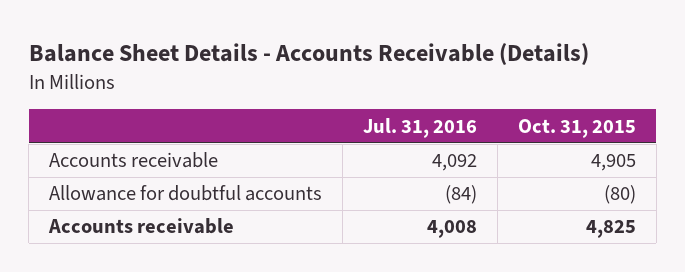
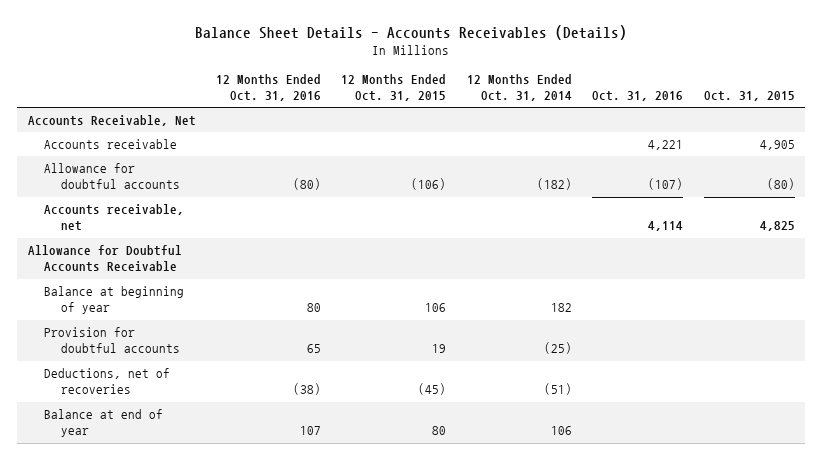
[28,42,589,65] Balance Sheet Details - Accounts Receivable (Details) -> [195,24,628,40] Balance Sheet Details - Accounts Receivables (Details)
[363,117,478,138] Jul. 31, 2016 -> none
none -> [216,73,322,101] 12 Months Ended Oct. 31, 2016
none -> [341,73,447,101] 12 Months Ended Oct. 31, 2015
none -> [466,73,572,101] 12 Months Ended Oct. 31, 2014
none -> [592,90,684,101] Oct. 31, 2016
none -> [27,115,196,127] Accounts Receivable, Net
[48,218,235,235] Accounts receivable -> [44,204,185,232] Accounts receivable, net
none -> [27,245,182,273] Allowance for Doubtful Accounts Receivable
none -> [44,286,185,315] Balance at beginning of year
none -> [44,327,180,354] Provision for doubtful accounts
none -> [44,368,171,395] Deductions, net of recoveries
none -> [44,409,164,438] Balance at end of year

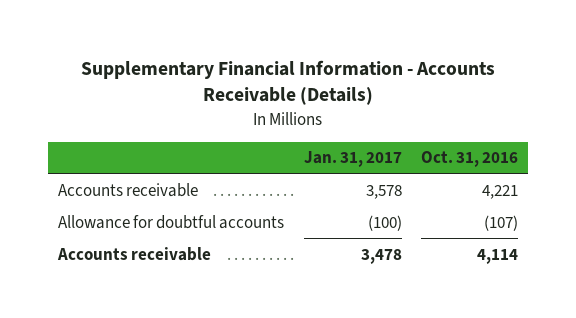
[195,24,628,40] Balance Sheet Details - Accounts Receivables (Details) -> [81,59,496,106] Supplementary Financial Information - Accounts Receivable (Details)
[216,73,322,101] 12 Months Ended Oct. 31, 2016 -> none
[341,73,447,101] 12 Months Ended Oct. 31, 2015 -> none
[466,73,572,101] 12 Months Ended Oct. 31, 2014 -> none
[703,90,795,101] Oct. 31, 2015 -> none
none -> [303,151,402,168] Jan. 31, 2017
[27,115,196,127] Accounts Receivable, Net -> none
[27,245,182,273] Allowance for Doubtful Accounts Receivable -> none
[44,286,185,315] Balance at beginning of year -> none
[44,327,180,354] Provision for doubtful accounts -> none
[44,368,171,395] Deductions, net of recoveries -> none
[44,409,164,438] Balance at end of year -> none
[44,204,185,232] Accounts receivable, net -> [56,246,211,261] Accounts receivable

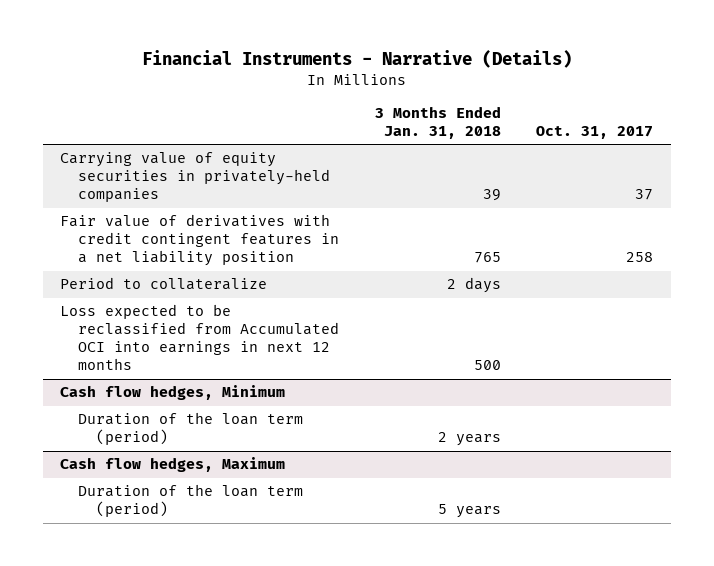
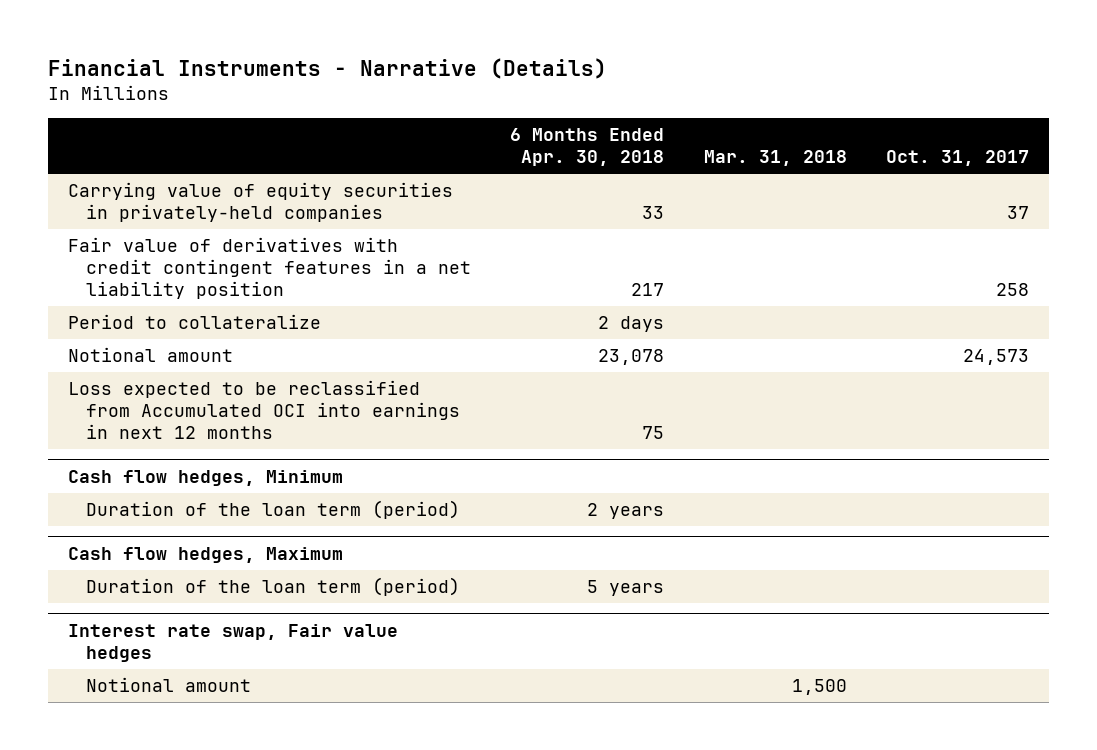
[374,106,501,140] 3 Months Ended Jan. 31, 2018 -> none
none -> [510,128,665,167] 6 Months Ended Apr. 30, 2018
none -> [703,150,847,167] Mar. 31, 2018
none -> [67,347,233,363] Notional amount
none -> [67,624,398,662] Interest rate swap, Fair value hedges
none -> [86,677,252,693] Notional amount

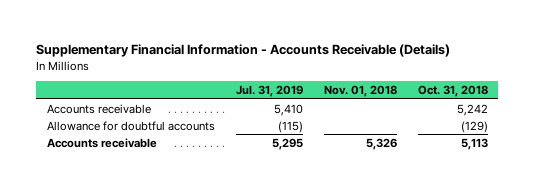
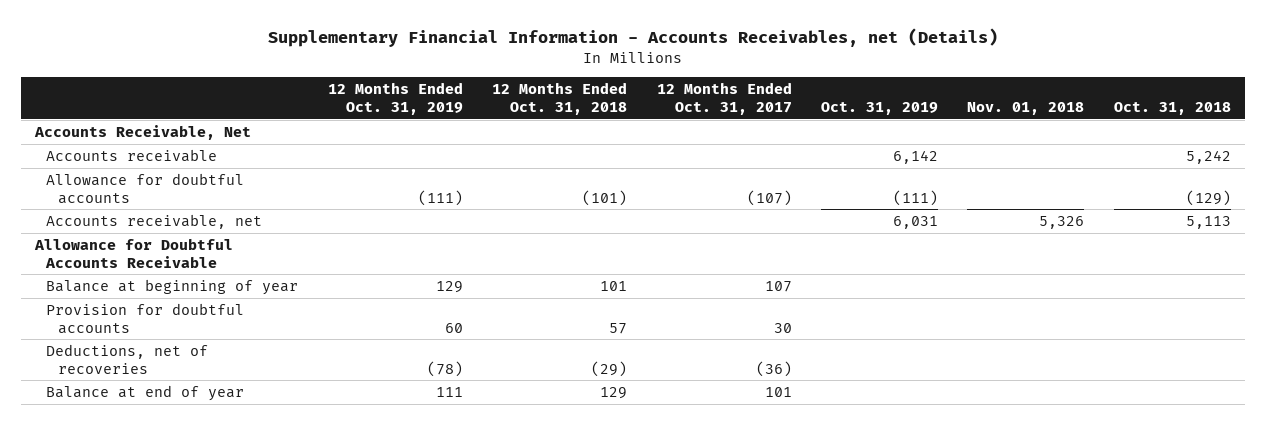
[36,44,451,58] Supplementary Financial Information - Accounts Receivable (Details) -> [267,28,998,48] Supplementary Financial Information - Accounts Receivables, net (Details)
[235,85,303,98] Jul. 31, 2019 -> none
none -> [327,82,463,115] 12 Months Ended Oct. 31, 2019
none -> [492,82,628,115] 12 Months Ended Oct. 31, 2018
none -> [656,82,792,115] 12 Months Ended Oct. 31, 2017
none -> [820,101,938,115] Oct. 31, 2019
none -> [34,124,252,140] Accounts Receivable, Net
[46,137,157,148] Accounts receivable -> [46,213,263,229] Accounts receivable, net
none -> [34,237,234,268] Allowance for Doubtful Accounts Receivable
none -> [46,278,299,295] Balance at beginning of year
none -> [46,302,245,334] Provision for doubtful accounts
none -> [46,343,209,374] Deductions, net of recoveries
none -> [46,384,245,401] Balance at end of year

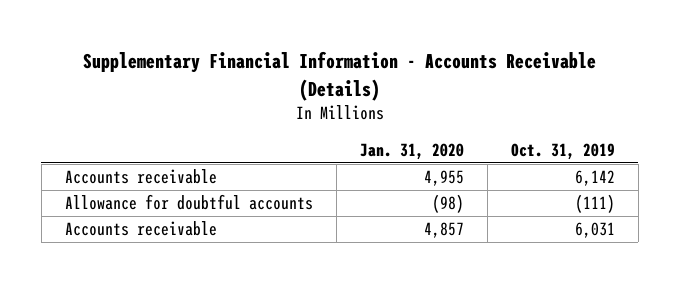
[267,28,998,48] Supplementary Financial Information - Accounts Receivables, net (Details) -> [82,51,596,101] Supplementary Financial Information - Accounts Receivable (Details)
[327,82,463,115] 12 Months Ended Oct. 31, 2019 -> none
[492,82,628,115] 12 Months Ended Oct. 31, 2018 -> none
[656,82,792,115] 12 Months Ended Oct. 31, 2017 -> none
[967,101,1085,115] Nov. 01, 2018 -> none
[1113,101,1231,115] Oct. 31, 2018 -> none
none -> [359,142,464,160] Jan. 31, 2020
[34,124,252,140] Accounts Receivable, Net -> none
[34,237,234,268] Allowance for Doubtful Accounts Receivable -> none
[46,278,299,295] Balance at beginning of year -> none
[46,302,245,334] Provision for doubtful accounts -> none
[46,343,209,374] Deductions, net of recoveries -> none
[46,384,245,401] Balance at end of year -> none
[46,213,263,229] Accounts receivable, net -> [64,221,217,237] Accounts receivable

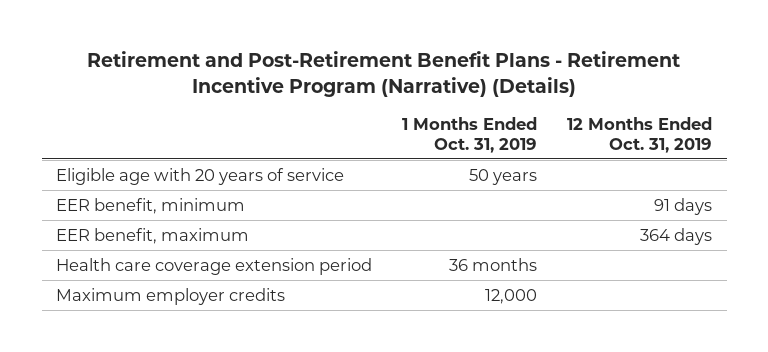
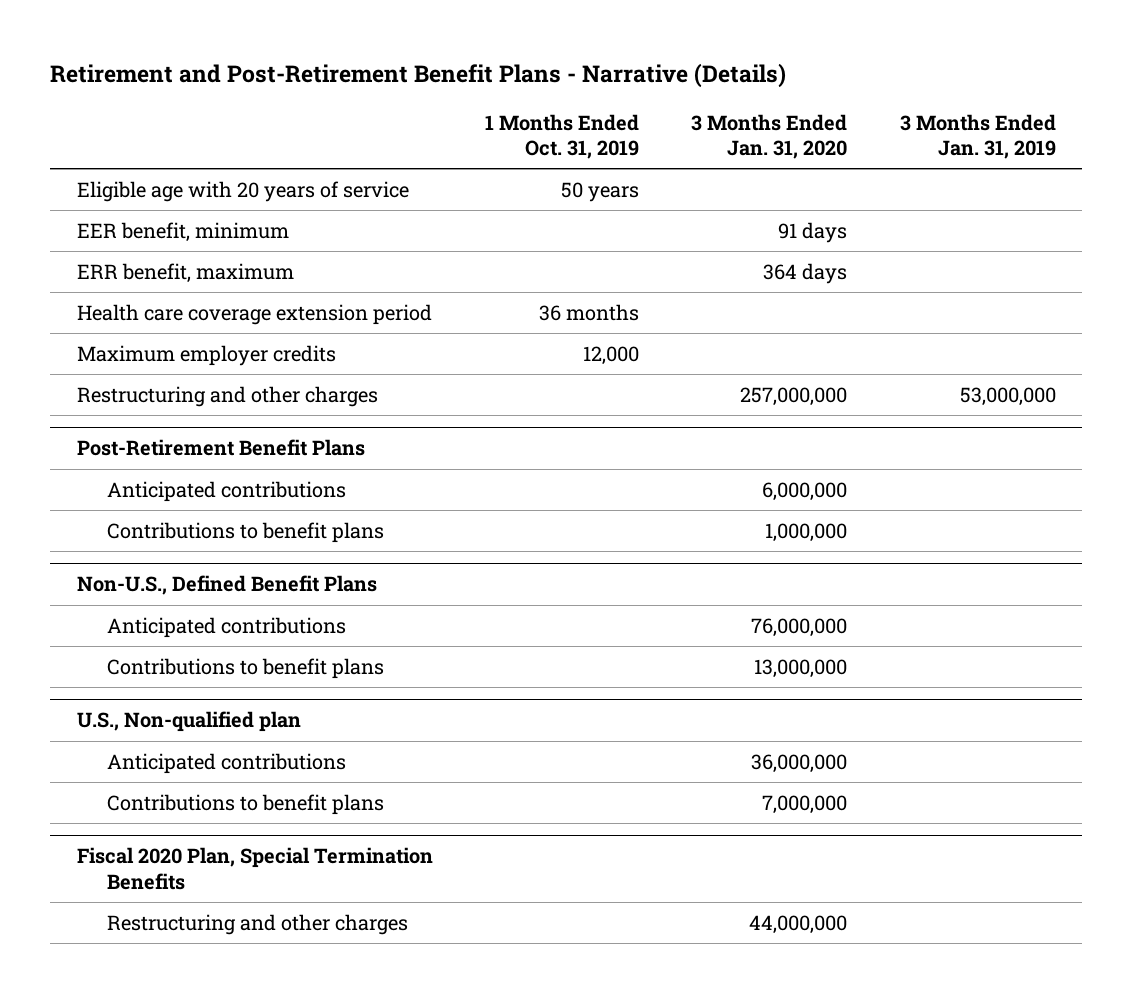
[87,51,681,98] Retirement and Post-Retirement Benefit Plans - Retirement Incentive Program (Narrative) (Details) -> [50,62,787,88] Retirement and Post-Retirement Benefit Plans - Narrative (Details)
[566,117,712,153] 12 Months Ended Oct. 31, 2019 -> none
none -> [691,113,848,159] 3 Months Ended Jan. 31, 2020
none -> [899,113,1056,159] 3 Months Ended Jan. 31, 2019
[56,227,250,244] EER benefit, maximum -> [76,262,294,283] ERR benefit, maximum
none -> [76,385,378,407] Restructuring and other charges
none -> [76,439,365,457] Post-Retirement Benefit Plans
none -> [106,480,346,502] Anticipated contributions
none -> [106,521,384,543] Contributions to benefit plans
none -> [76,575,377,596] Non-U.S., Defined Benefit Plans
none -> [106,616,346,638] Anticipated contributions
none -> [106,657,384,679] Contributions to benefit plans
none -> [76,711,301,733] U.S., Non-qualified plan
none -> [106,752,346,774] Anticipated contributions
none -> [106,793,384,815] Contributions to benefit plans
none -> [76,847,433,890] Fiscal 2020 Plan, Special Termination Benefits
none -> [106,913,408,935] Restructuring and other charges

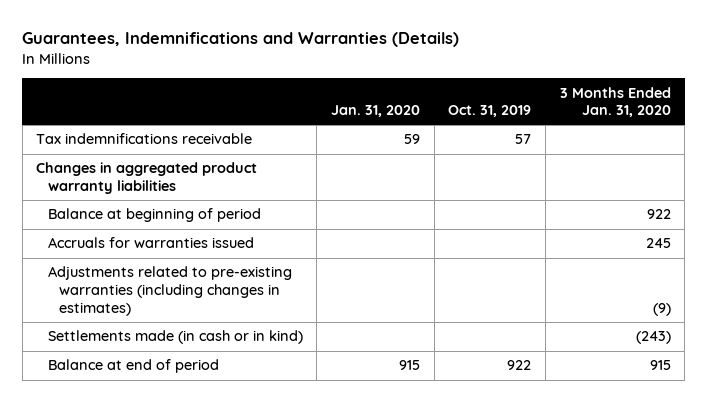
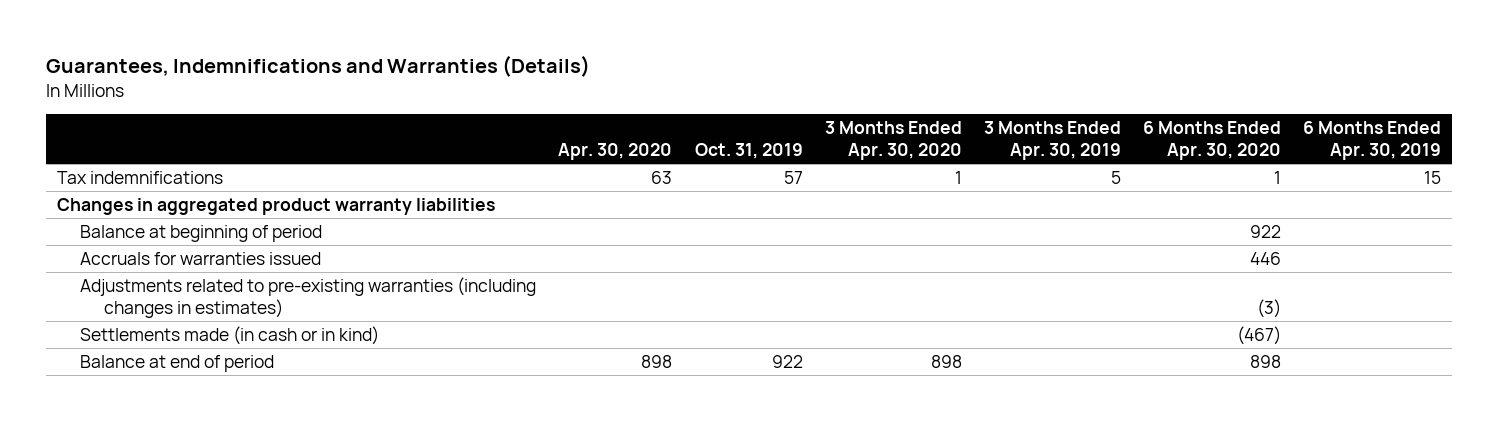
[330,105,420,118] Jan. 31, 2020 -> none
[559,86,671,118] 3 Months Ended Jan. 31, 2020 -> none
none -> [558,142,673,160] Apr. 30, 2020
none -> [824,121,962,160] 3 Months Ended Apr. 30, 2020
none -> [983,121,1121,160] 3 Months Ended Apr. 30, 2019
none -> [1142,121,1281,160] 6 Months Ended Apr. 30, 2020
none -> [1302,121,1441,160] 6 Months Ended Apr. 30, 2019
[36,133,253,145] Tax indemnifications receivable -> [57,170,224,184] Tax indemnifications

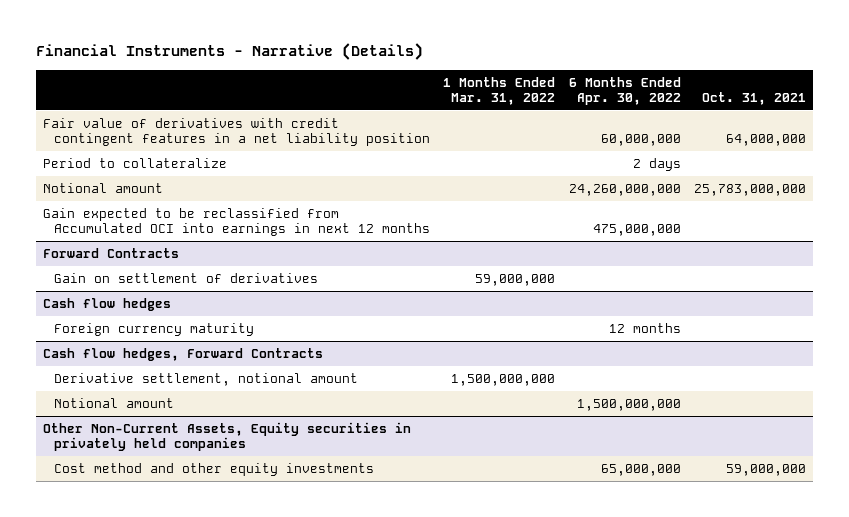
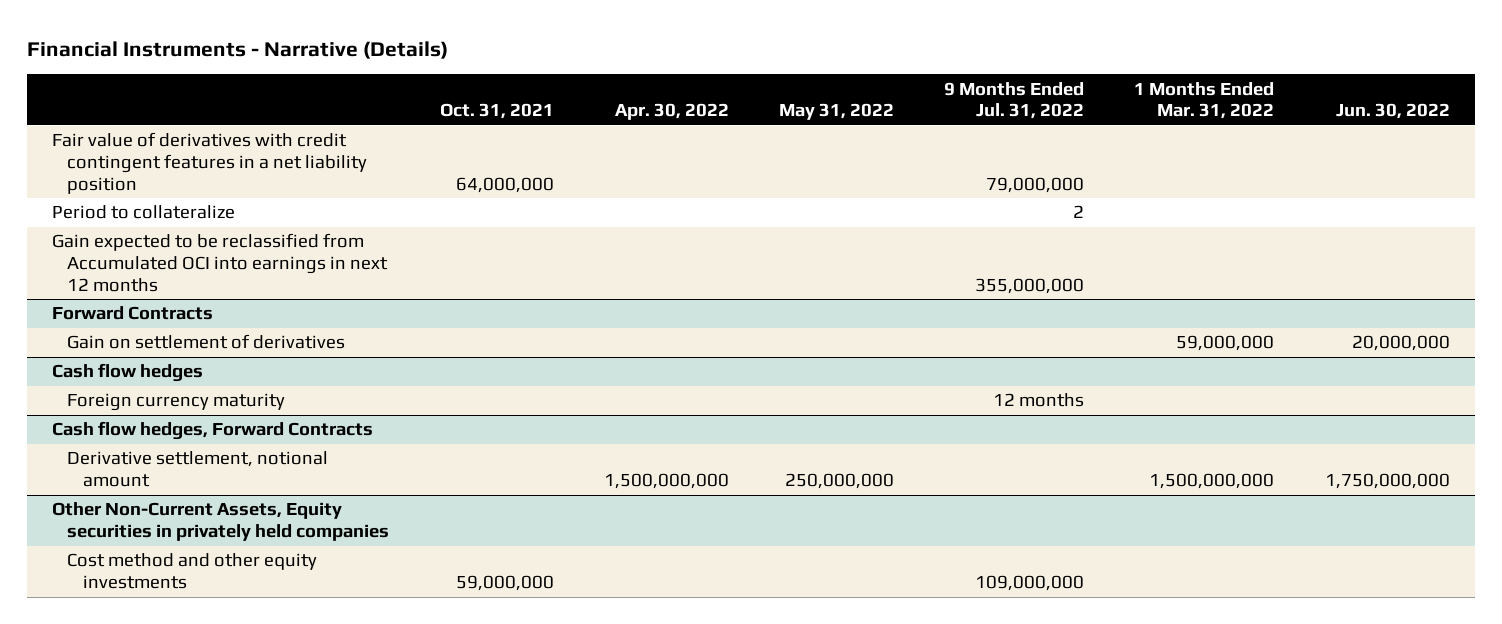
[568,76,681,105] 6 Months Ended Apr. 30, 2022 -> none
none -> [614,103,729,121] Apr. 30, 2022
none -> [779,103,895,121] May 31, 2022
none -> [944,81,1085,120] 9 Months Ended Jul. 31, 2022
none -> [1335,103,1450,120] Jun. 30, 2022
[42,183,163,194] Notional amount -> none
[53,398,174,409] Notional amount -> none

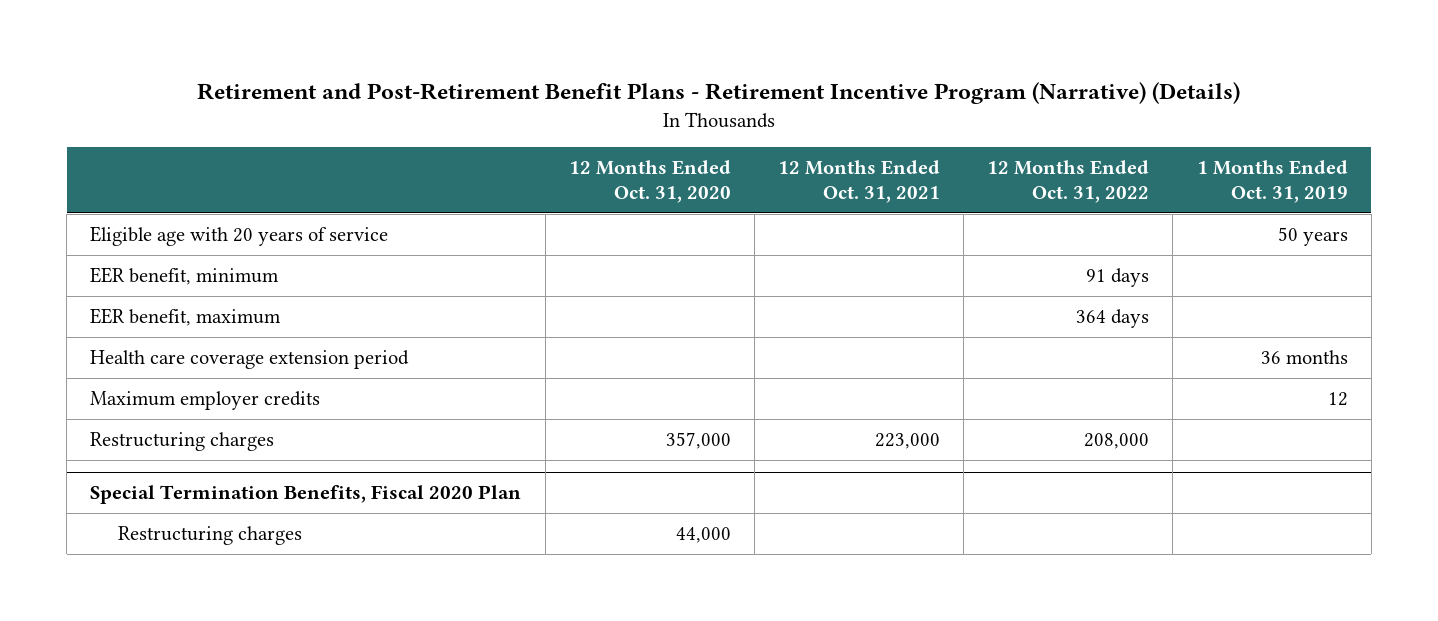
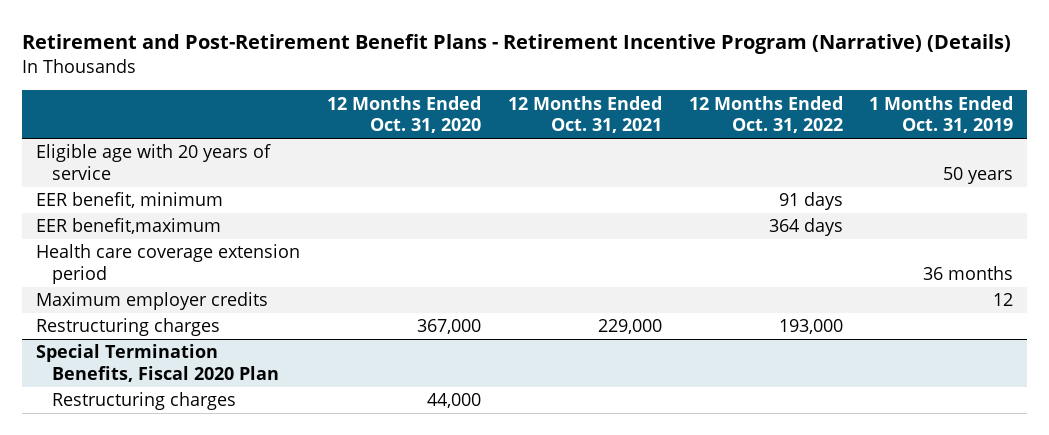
[90,308,282,327] EER benefit, maximum -> [35,218,221,235] EER benefit,maximum
[665,432,731,450] 357,000 -> [416,319,481,335] 367,000
[874,433,940,450] 223,000 -> [597,319,662,335] 229,000
[1084,433,1150,450] 208,000 -> [778,319,843,335] 193,000

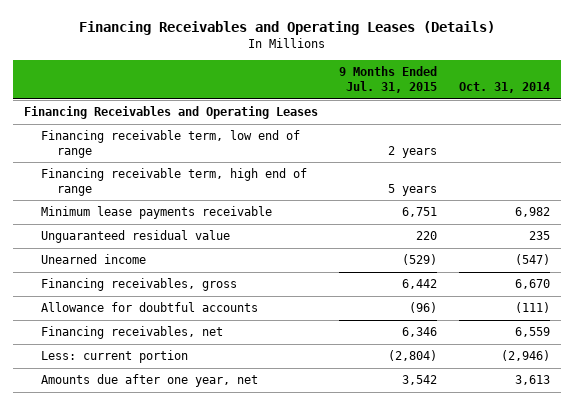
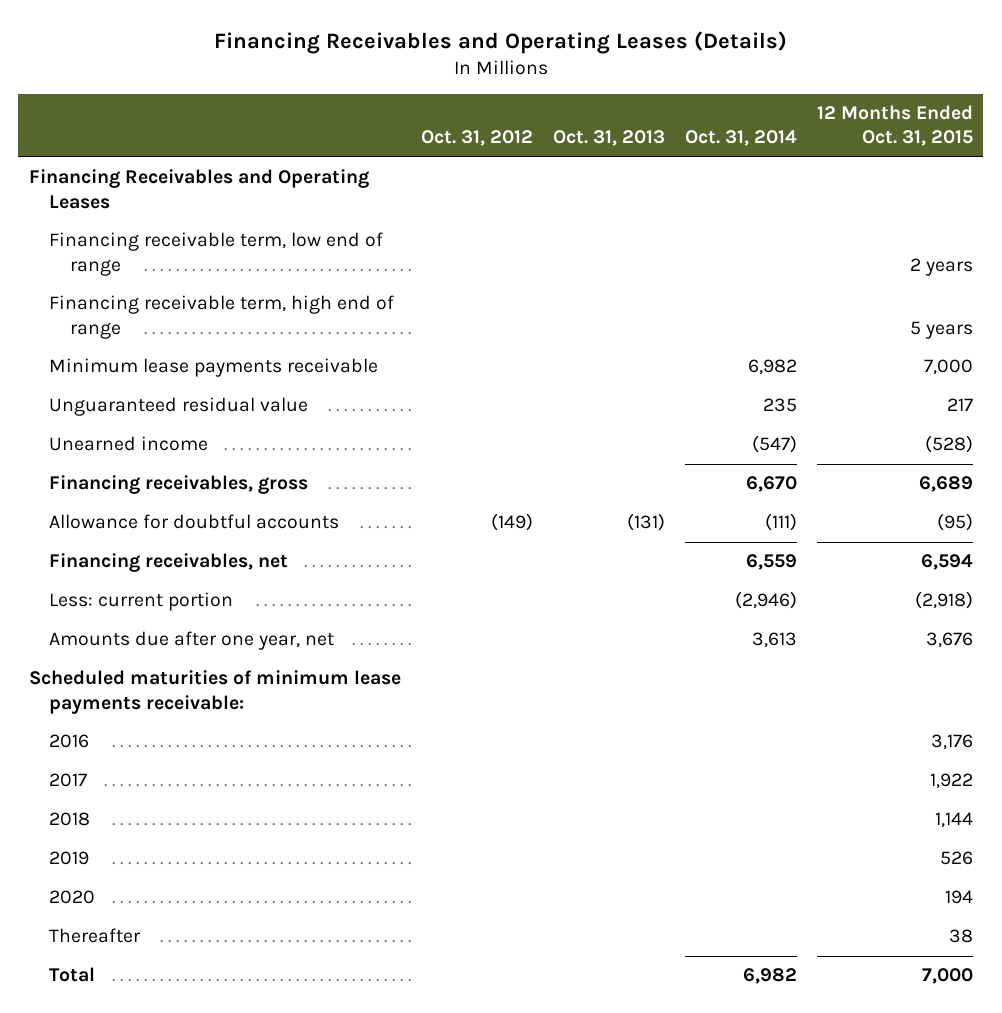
[339,66,438,94] 9 Months Ended Jul. 31, 2015 -> none
none -> [420,130,533,147] Oct. 31, 2012
none -> [552,130,665,147] Oct. 31, 2013
none -> [816,105,973,147] 12 Months Ended Oct. 31, 2015
none -> [28,670,401,714] Scheduled maturities of minimum lease payments receivable:
none -> [49,734,90,749] 2016
none -> [49,773,88,788] 2017
none -> [49,812,91,827] 2018
none -> [49,851,90,866] 2019
none -> [49,890,96,905] 2020
none -> [49,928,142,944] Thereafter
none -> [49,967,96,983] Total

